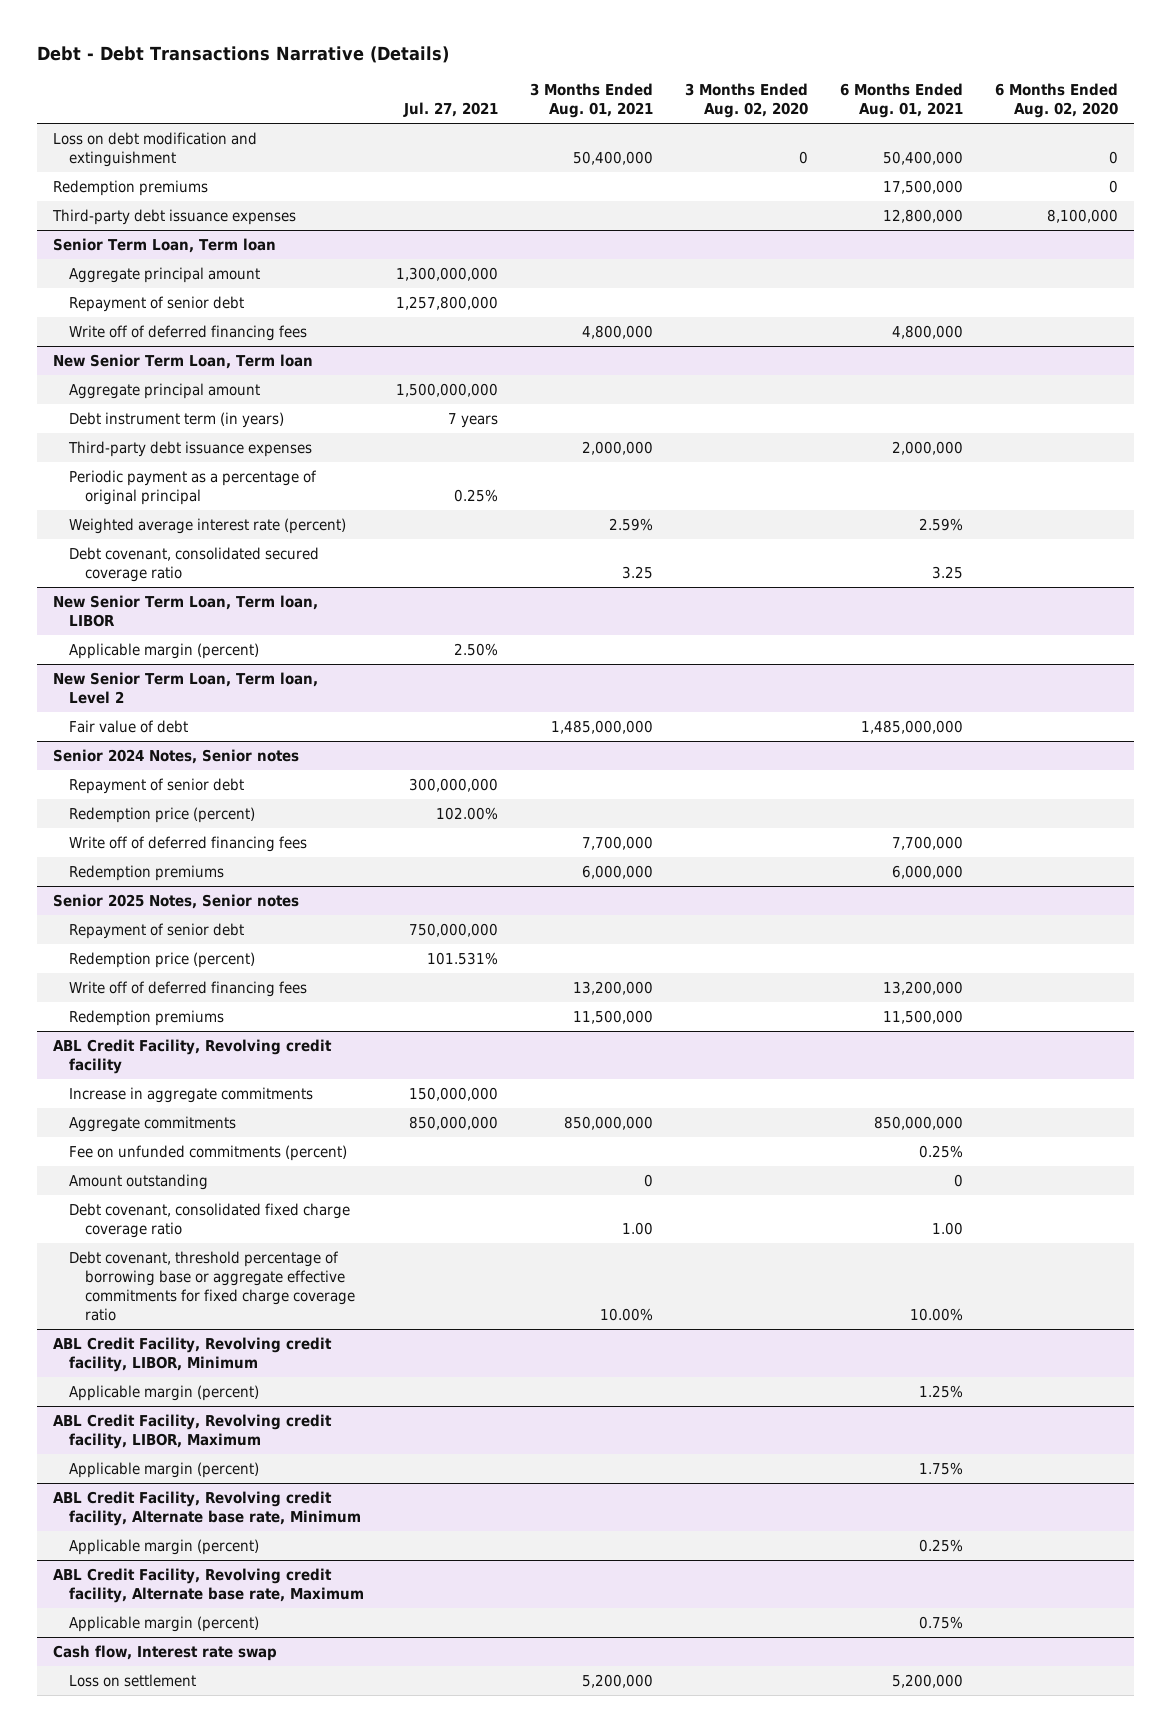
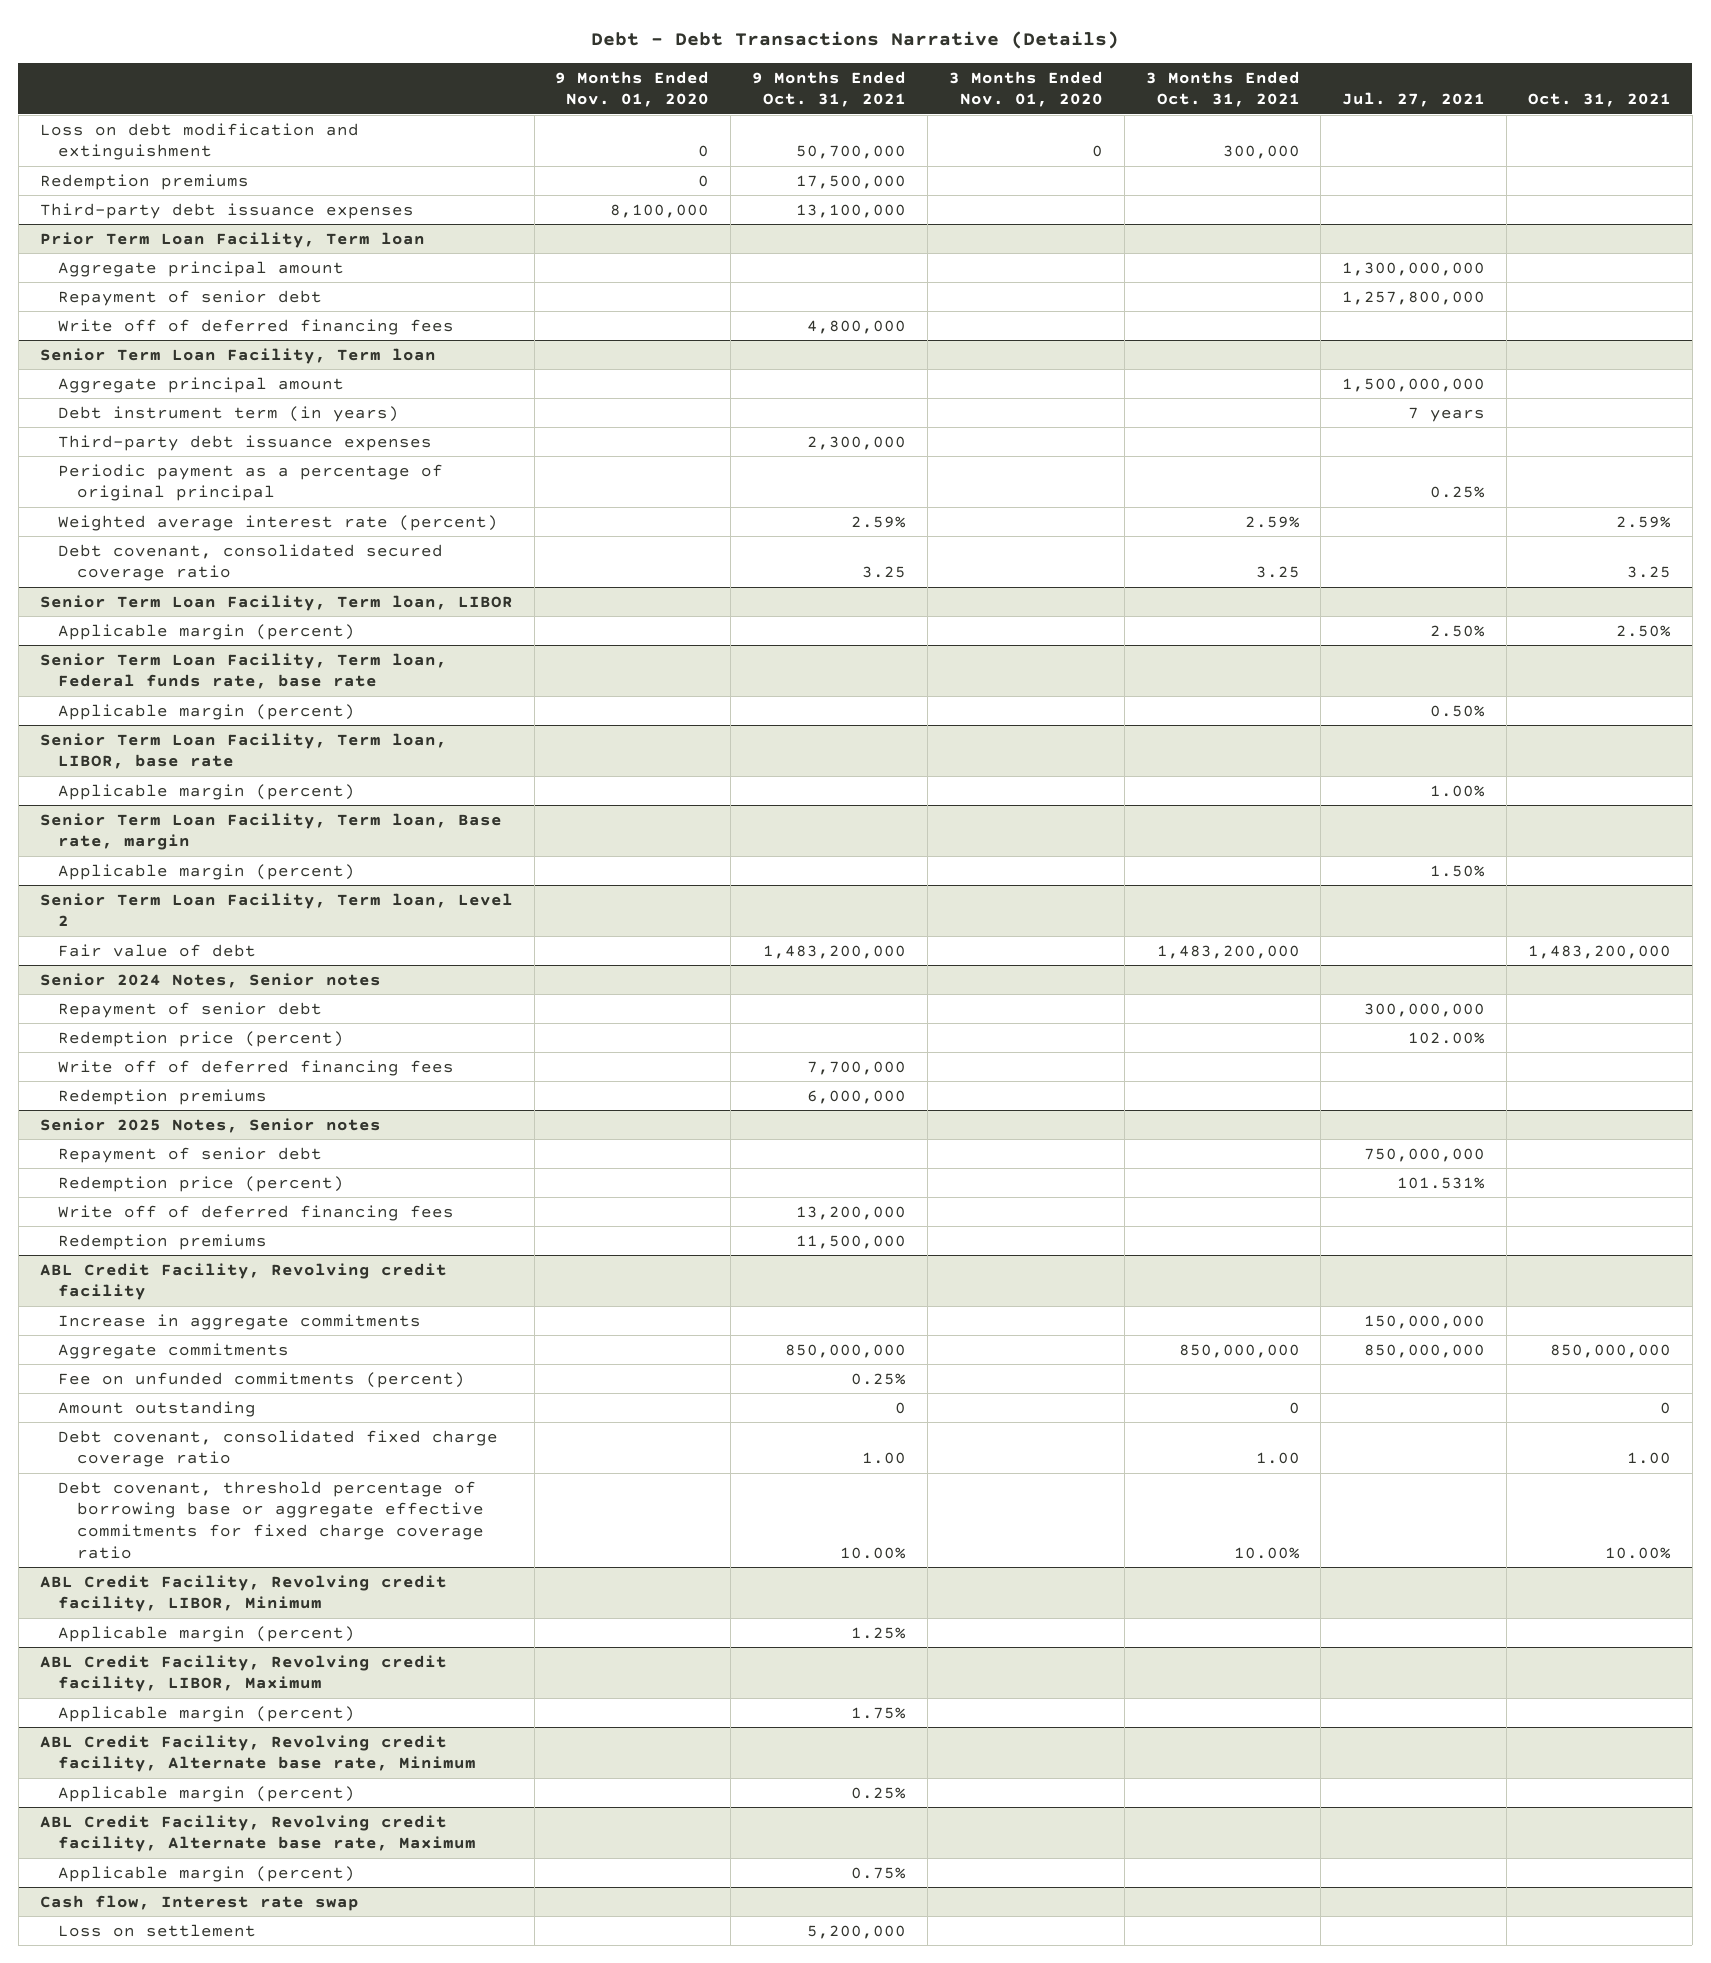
[529,83,653,119] 3 Months Ended Aug. 01, 2021 -> none
[684,83,808,119] 3 Months Ended Aug. 02, 2020 -> none
[839,83,963,119] 6 Months Ended Aug. 01, 2021 -> none
[994,83,1118,119] 6 Months Ended Aug. 02, 2020 -> none
none -> [555,70,710,108] 9 Months Ended Nov. 01, 2020
none -> [752,70,907,108] 9 Months Ended Oct. 31, 2021
none -> [948,70,1103,108] 3 Months Ended Nov. 01, 2020
none -> [1145,70,1300,108] 3 Months Ended Oct. 31, 2021
none -> [1528,93,1672,108] Oct. 31, 2021
[52,237,276,253] Senior Term Loan, Term loan -> [39,231,425,248] Prior Term Loan Facility, Term loan
[52,353,313,369] New Senior Term Loan, Term loan -> [39,347,436,364] Senior Term Loan Facility, Term loan
[52,594,318,627] New Senior Term Loan, Term loan, LIBOR -> [39,594,513,611] Senior Term Loan Facility, Term loan, LIBOR
none -> [39,652,447,690] Senior Term Loan Facility, Term loan, Federal funds rate, base rate
none -> [58,703,356,720] Applicable margin (percent)
none -> [39,732,447,770] Senior Term Loan Facility, Term loan, LIBOR, base rate
none -> [58,783,356,800] Applicable margin (percent)
none -> [39,812,502,851] Senior Term Loan Facility, Term loan, Base rate, margin
none -> [58,863,356,880] Applicable margin (percent)
[52,671,318,704] New Senior Term Loan, Term loan, Level 2 -> [39,892,513,927] Senior Term Loan Facility, Term loan, Level 2

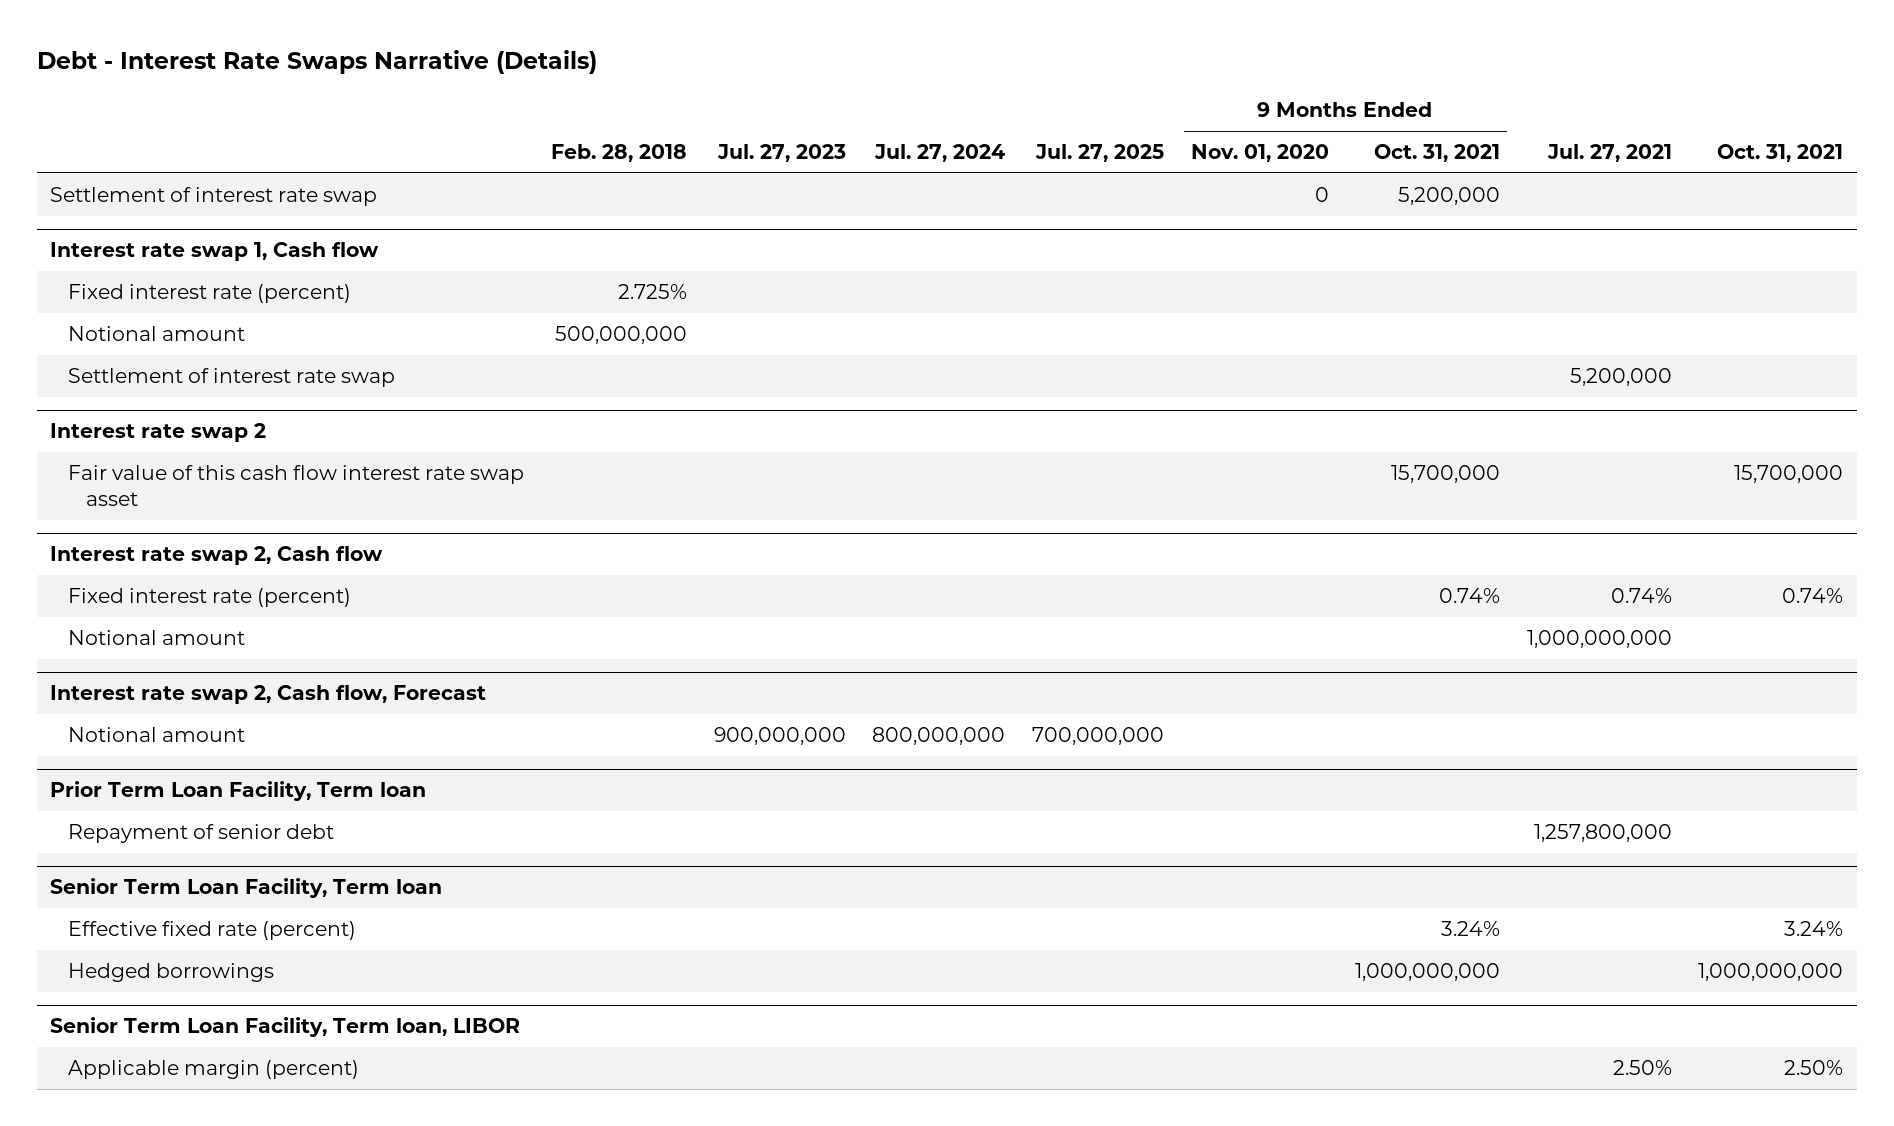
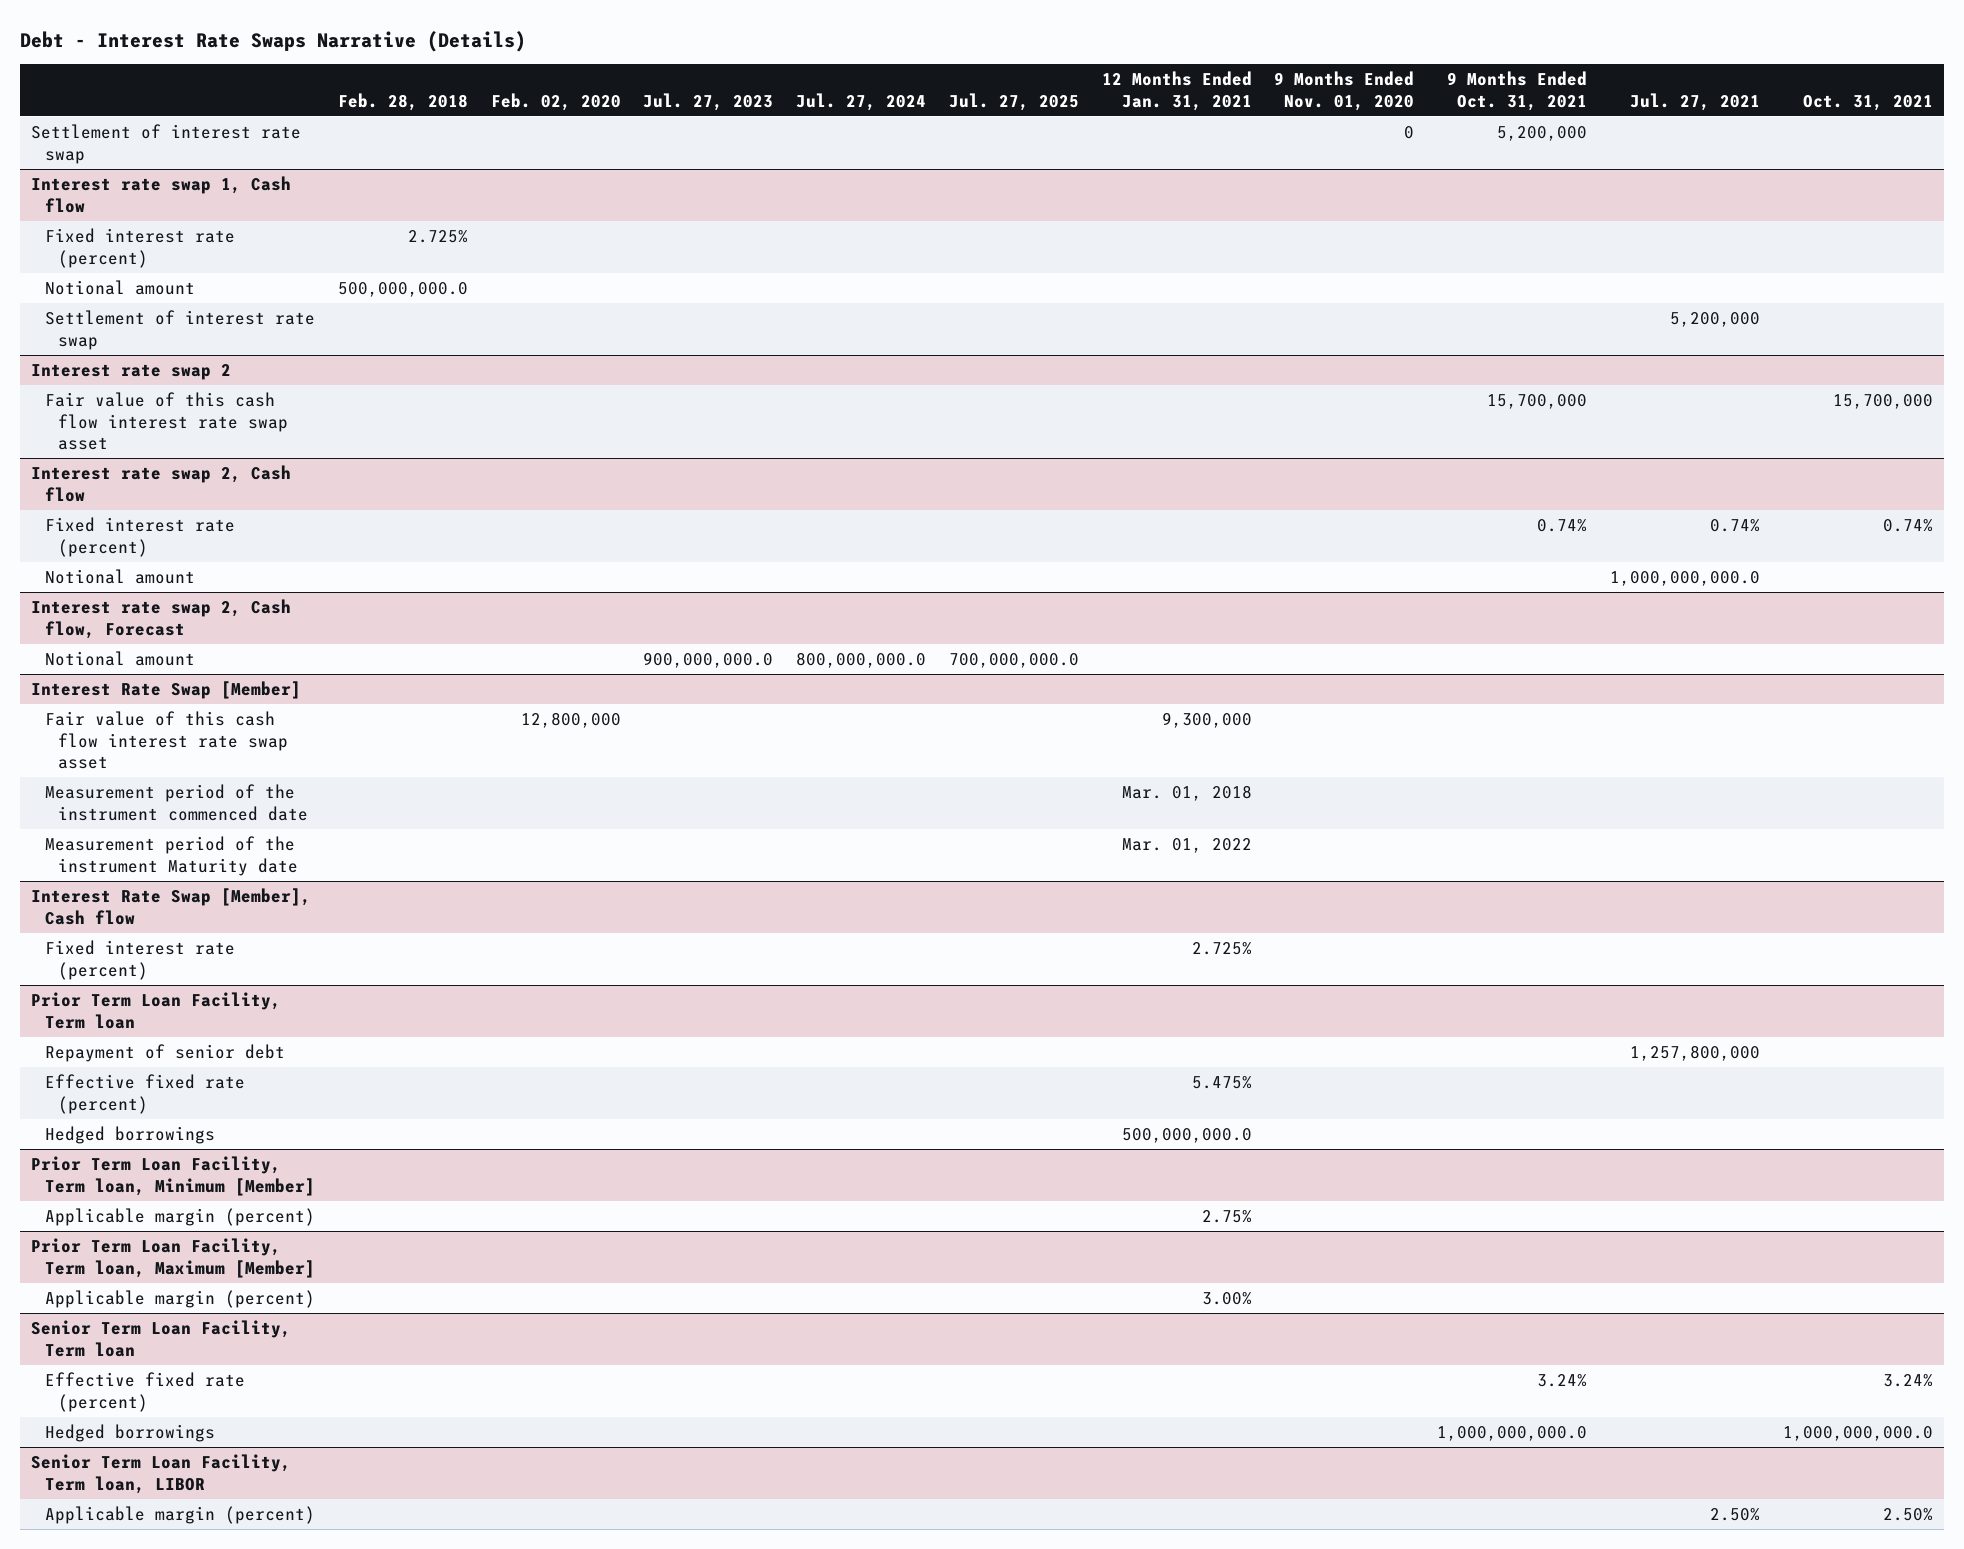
none -> [490,92,621,111] Feb. 02, 2020
none -> [1101,71,1252,111] 12 Months Ended Jan. 31, 2021
[554,326,687,345] 500,000,000 -> [337,282,468,298] 500,000,000.0
[1526,630,1672,649] 1,000,000,000 -> [1610,571,1761,587] 1,000,000,000.0
[713,727,846,746] 900,000,000 -> [643,652,774,669] 900,000,000.0
[872,727,1006,746] 800,000,000 -> [796,652,927,669] 800,000,000.0
[1031,727,1164,746] 700,000,000 -> [948,653,1079,669] 700,000,000.0
none -> [31,681,302,700] Interest Rate Swap [Member]
none -> [44,711,289,770] Fair value of this cash flow interest rate swap asset
none -> [44,784,309,821] Measurement period of the instrument commenced date
none -> [44,836,299,876] Measurement period of the instrument Maturity date
none -> [31,888,312,925] Interest Rate Swap [Member], Cash flow
none -> [44,940,235,980] Fixed interest rate (percent)
none -> [44,1074,245,1114] Effective fixed rate (percent)
none -> [44,1126,215,1145] Hedged borrowings
none -> [31,1156,315,1196] Prior Term Loan Facility, Term loan, Minimum [Member]
none -> [44,1208,315,1227] Applicable margin (percent)
none -> [31,1238,315,1278] Prior Term Loan Facility, Term loan, Maximum [Member]
none -> [44,1290,315,1309] Applicable margin (percent)
[1355,963,1501,982] 1,000,000,000 -> [1437,1426,1588,1442] 1,000,000,000.0
[1698,963,1844,982] 1,000,000,000 -> [1782,1426,1933,1442] 1,000,000,000.0

